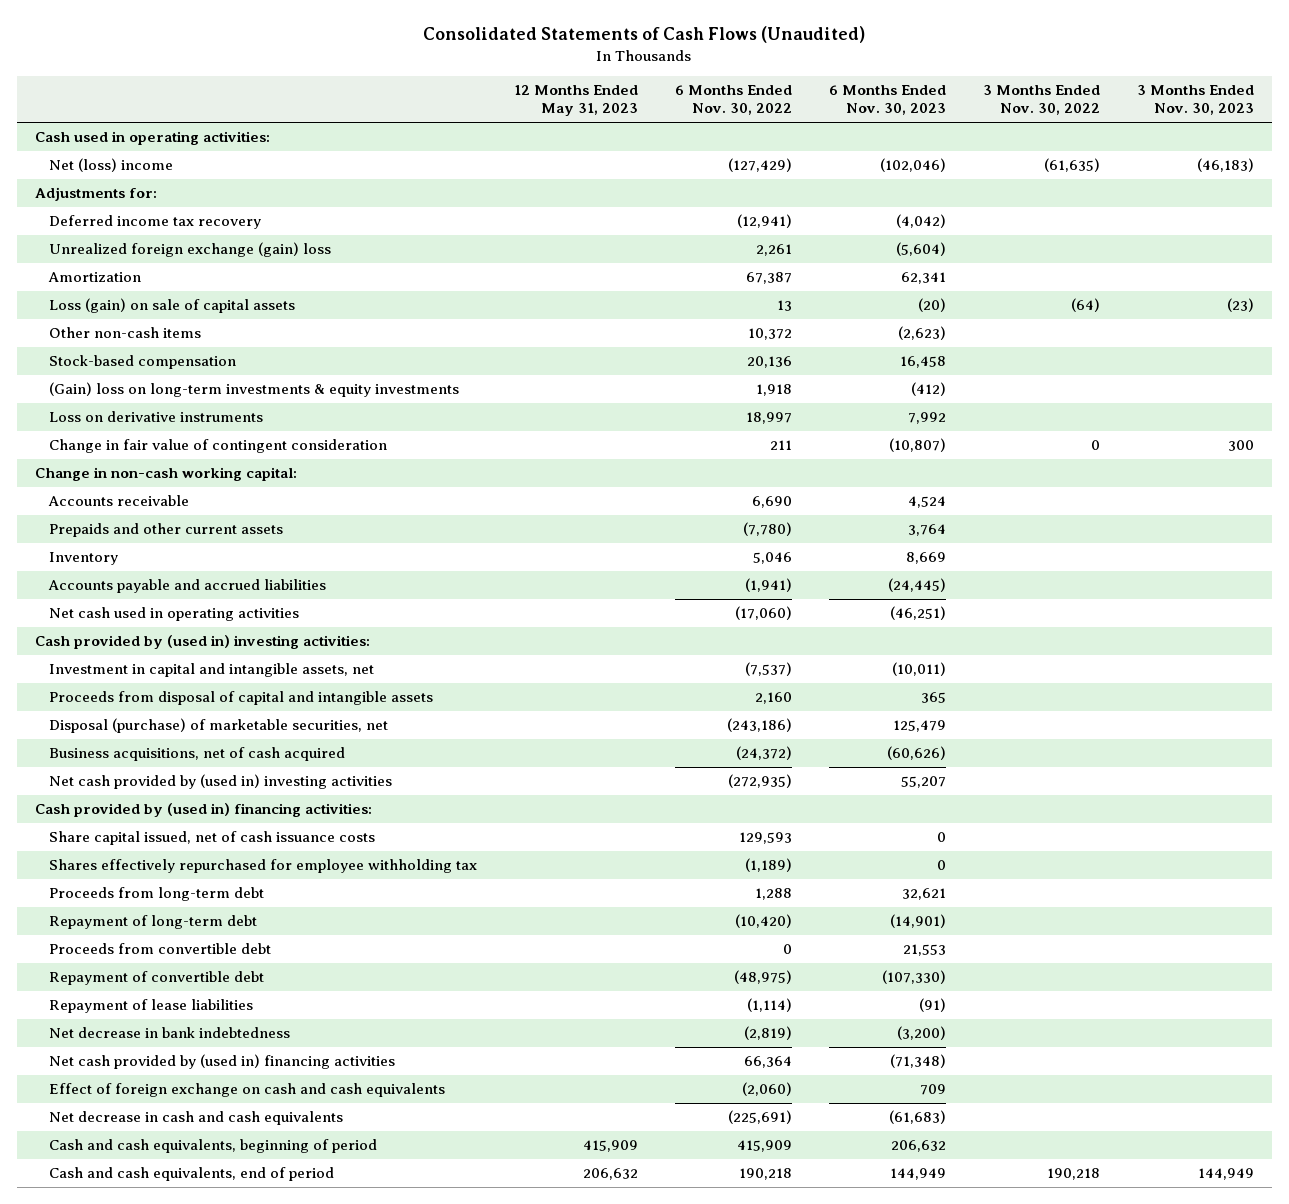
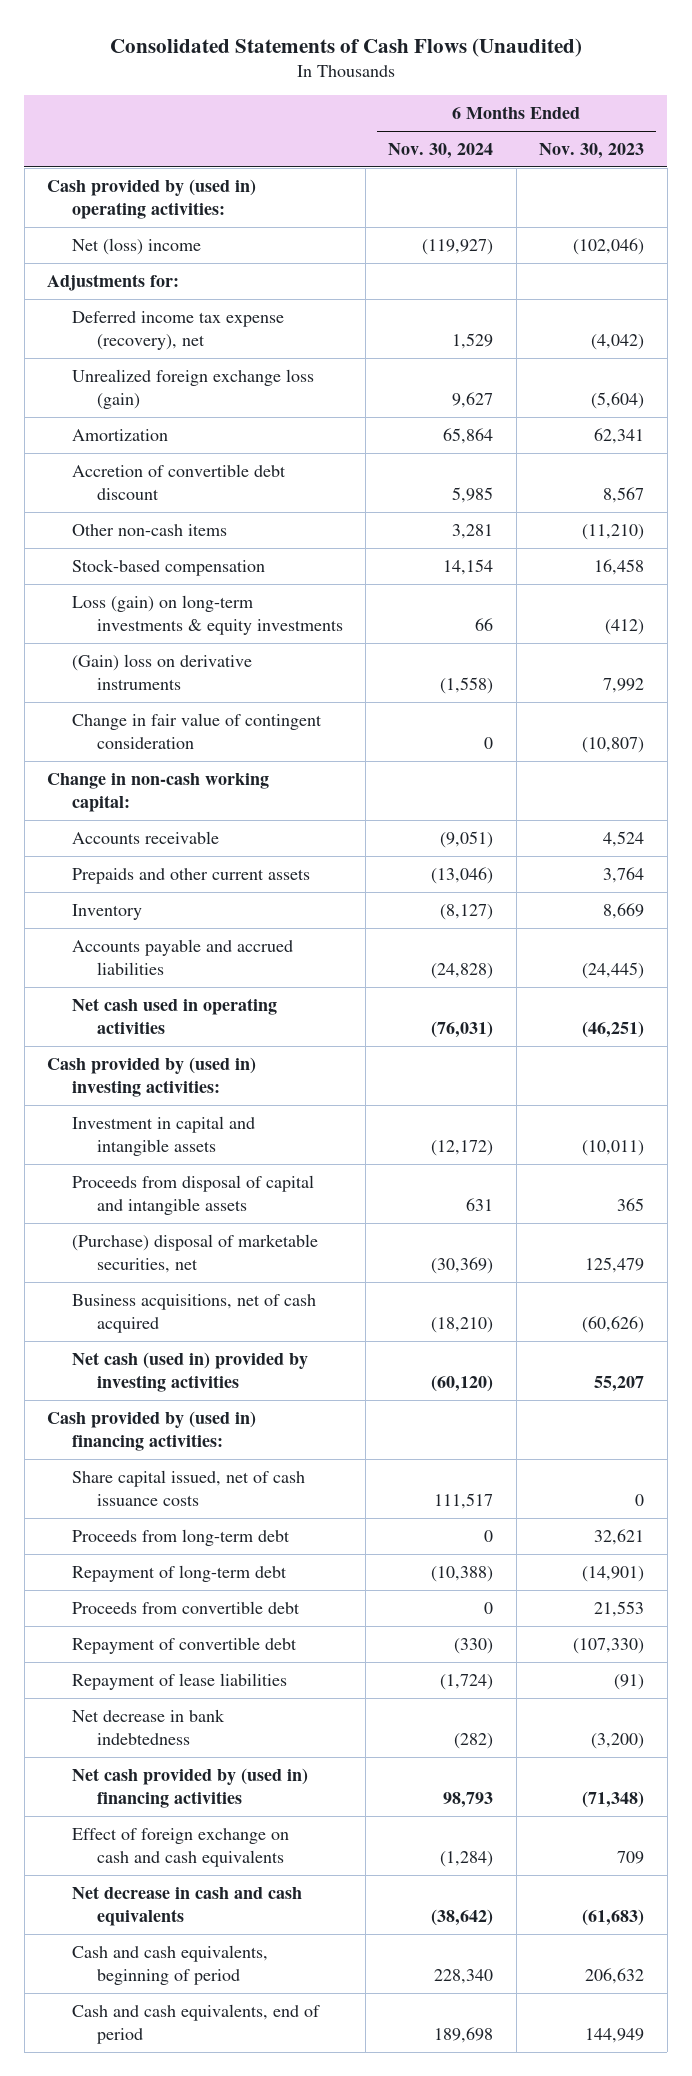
[514,85,639,117] 12 Months Ended May 31, 2023 -> none
[675,85,793,116] 6 Months Ended Nov. 30, 2022 -> none
[982,85,1100,116] 3 Months Ended Nov. 30, 2022 -> none
[1136,85,1254,116] 3 Months Ended Nov. 30, 2023 -> none
none -> [388,142,494,159] Nov. 30, 2024
[35,131,271,146] Cash used in operating activities: -> [47,178,257,219] Cash provided by (used in) operating activities:
[49,215,262,230] Deferred income tax recovery -> [71,310,284,350] Deferred income tax expense (recovery), net
[49,242,332,258] Unrealized foreign exchange (gain) loss -> [71,368,314,409] Unrealized foreign exchange loss (gain)
[49,298,296,314] Loss (gain) on sale of capital assets -> none
none -> [71,463,286,500] Accretion of convertible debt discount
[897,326,946,341] (2,623) -> [582,523,645,540] (11,210)
[49,382,460,398] (Gain) loss on long-term investments & equity investments -> [71,594,343,635] Loss (gain) on long-term investments & equity investments
[49,411,264,423] Loss on derivative instruments -> [71,653,252,690] (Gain) loss on derivative instruments
[49,663,375,678] Investment in capital and intangible assets, net -> [71,1115,255,1156] Investment in capital and intangible assets
[49,718,389,734] Disposal (purchase) of marketable securities, net -> [71,1233,318,1273] (Purchase) disposal of marketable securities, net
[49,774,393,790] Net cash provided by (used in) investing activities -> [71,1351,308,1392] Net cash (used in) provided by investing activities
[49,859,478,874] Shares effectively repurchased for employee withholding tax -> none

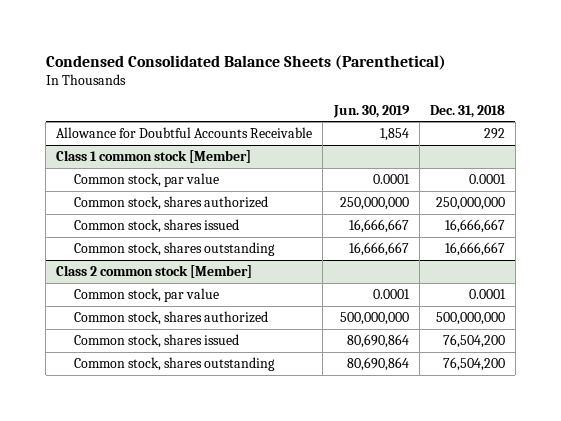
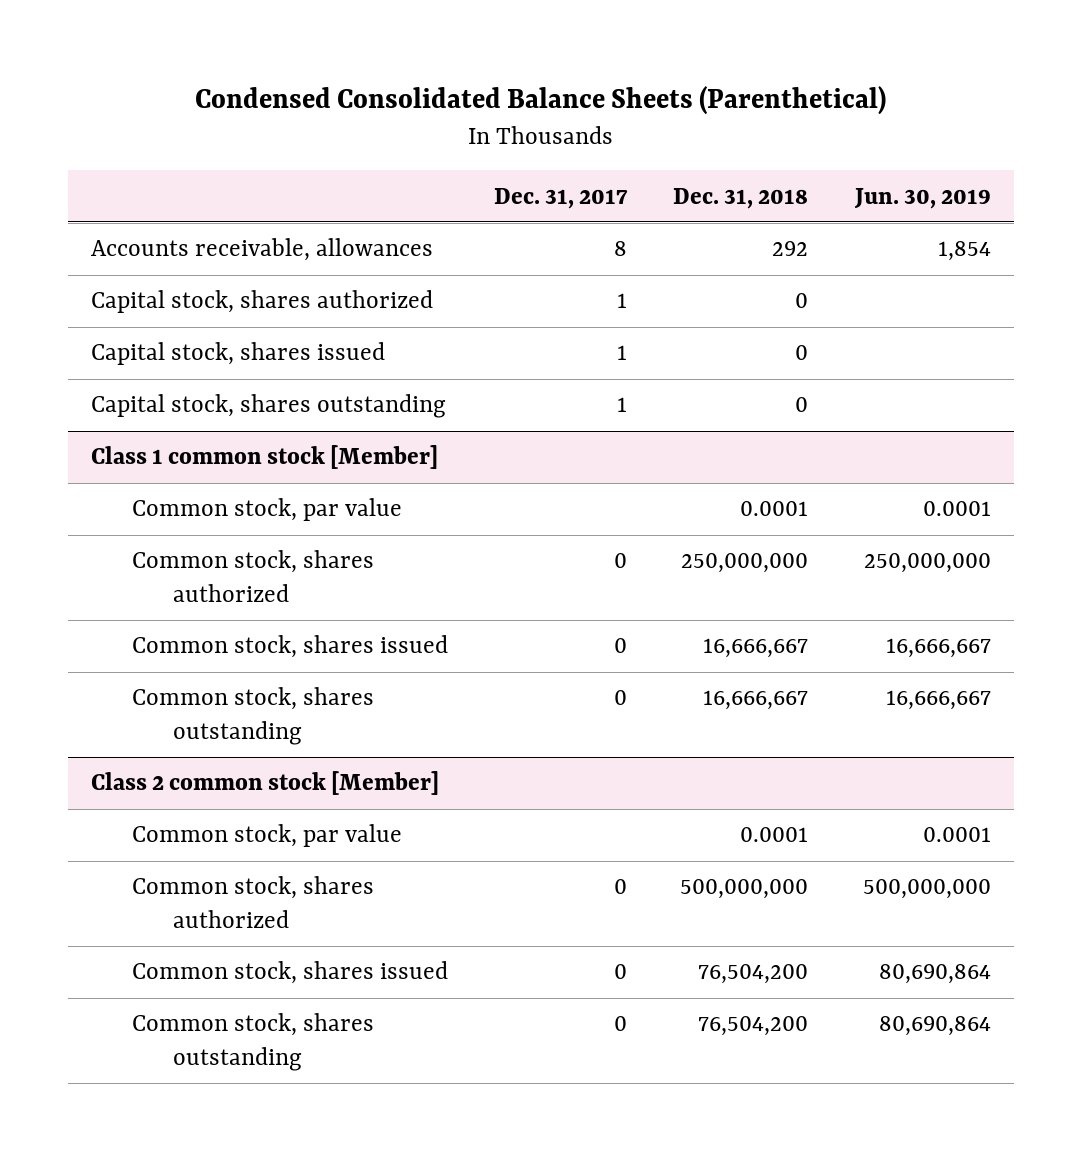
none -> [494,187,629,209] Dec. 31, 2017
[56,126,313,138] Allowance for Doubtful Accounts Receivable -> [90,238,433,262] Accounts receivable, allowances
none -> [90,290,433,314] Capital stock, shares authorized
none -> [90,342,385,366] Capital stock, shares issued
none -> [90,394,446,419] Capital stock, shares outstanding

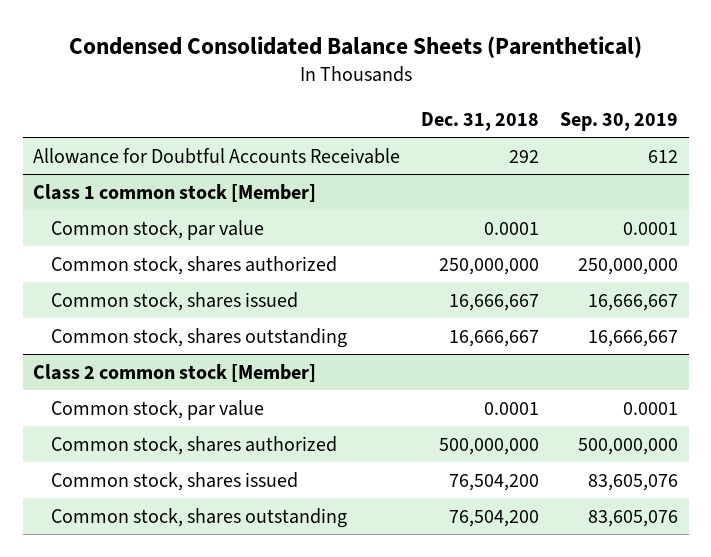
[494,187,629,209] Dec. 31, 2017 -> none
[853,187,991,209] Jun. 30, 2019 -> none
none -> [560,112,679,132] Sep. 30, 2019
[90,290,433,314] Capital stock, shares authorized -> none
[90,342,385,366] Capital stock, shares issued -> none
[90,394,446,419] Capital stock, shares outstanding -> none
[90,238,433,262] Accounts receivable, allowances -> [33,147,401,164] Allowance for Doubtful Accounts Receivable

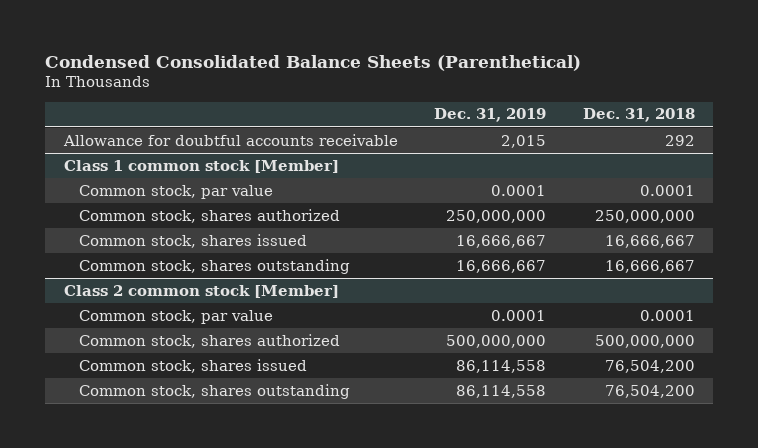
[560,112,679,132] Sep. 30, 2019 -> none
none -> [434,108,547,123] Dec. 31, 2019
[33,147,401,164] Allowance for Doubtful Accounts Receivable -> [62,133,398,146] Allowance for doubtful accounts receivable

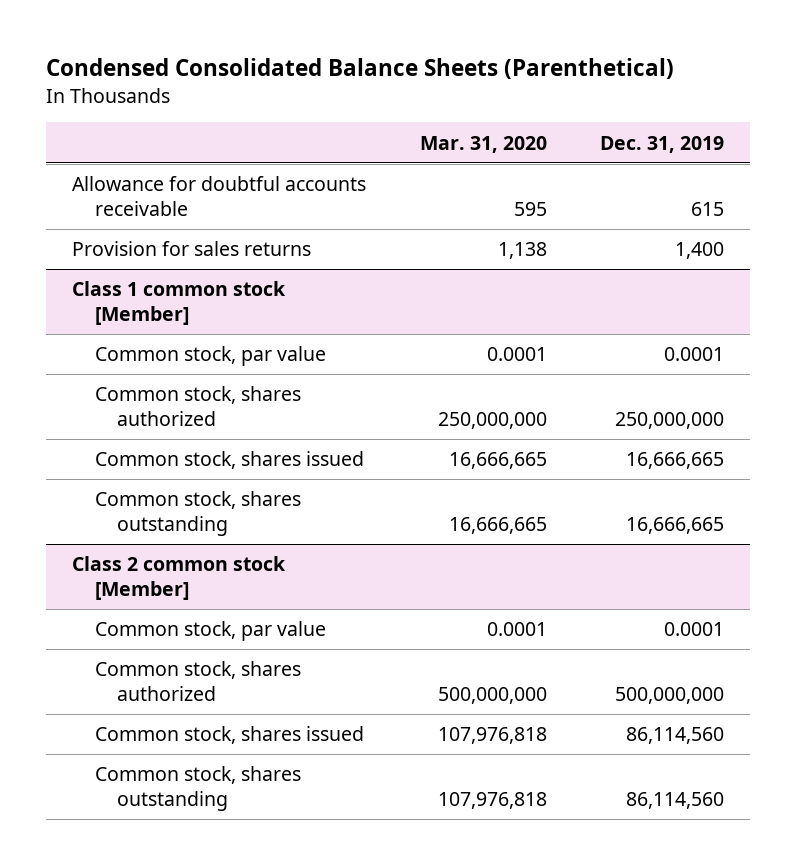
[582,108,695,123] Dec. 31, 2018 -> none
none -> [419,135,547,153] Mar. 31, 2020
[501,134,547,148] 2,015 -> [690,202,724,217] 615
none -> [72,241,312,257] Provision for sales returns
[456,234,547,248] 16,666,667 -> [625,452,724,470] 16,666,665
[456,259,547,273] 16,666,667 -> [625,517,724,535] 16,666,665
[456,359,547,373] 86,114,558 -> [625,727,724,745] 86,114,560
[456,384,547,398] 86,114,558 -> [625,792,724,810] 86,114,560

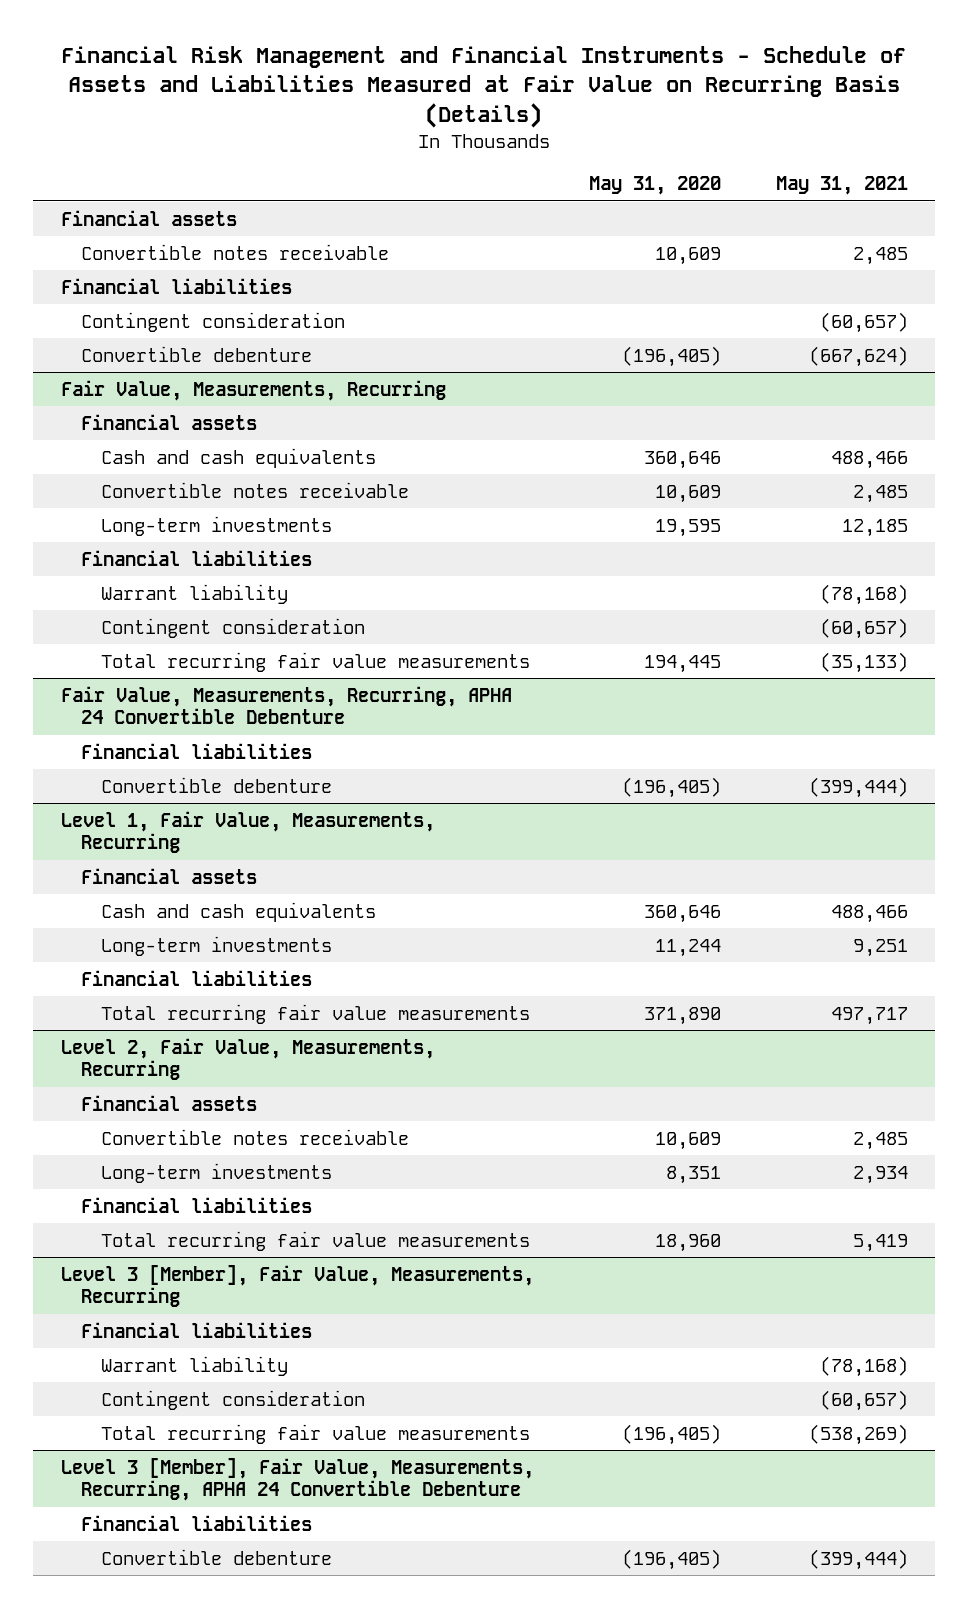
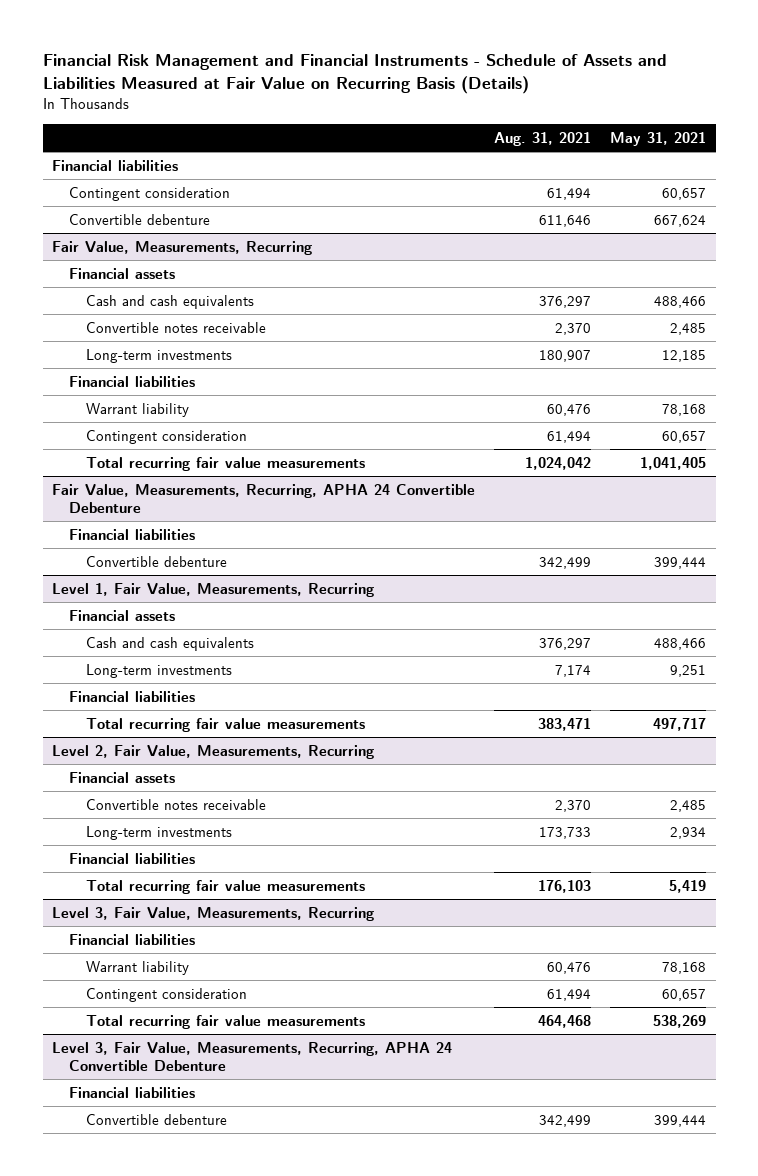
[588,176,721,196] May 31, 2020 -> none
none -> [494,131,592,146] Aug. 31, 2021
[60,209,237,226] Financial assets -> none
[80,243,389,260] Convertible notes receivable -> none
[819,311,908,333] (60,657) -> [662,187,707,200] 60,657
[808,345,908,367] (667,624) -> [654,214,707,227] 667,624
[819,583,908,605] (78,168) -> [662,403,707,416] 78,168
[819,617,908,639] (60,657) -> [662,430,707,443] 60,657
[819,651,908,673] (35,133) -> [640,456,707,470] 1,041,405
[808,776,908,798] (399,444) -> [654,556,707,569] 399,444
[60,1264,534,1308] Level 3 [Member], Fair Value, Measurements, Recurring -> [52,906,375,921] Level 3, Fair Value, Measurements, Recurring
[819,1355,908,1377] (78,168) -> [662,961,707,974] 78,168
[819,1389,908,1411] (60,657) -> [662,988,707,1001] 60,657
[808,1423,908,1445] (538,269) -> [653,1014,707,1028] 538,269
[60,1457,534,1502] Level 3 [Member], Fair Value, Measurements, Recurring, APHA 24 Convertible Debenture -> [52,1041,453,1071] Level 3, Fair Value, Measurements, Recurring, APHA 24 Convertible Debenture
[808,1548,908,1570] (399,444) -> [654,1114,707,1127] 399,444

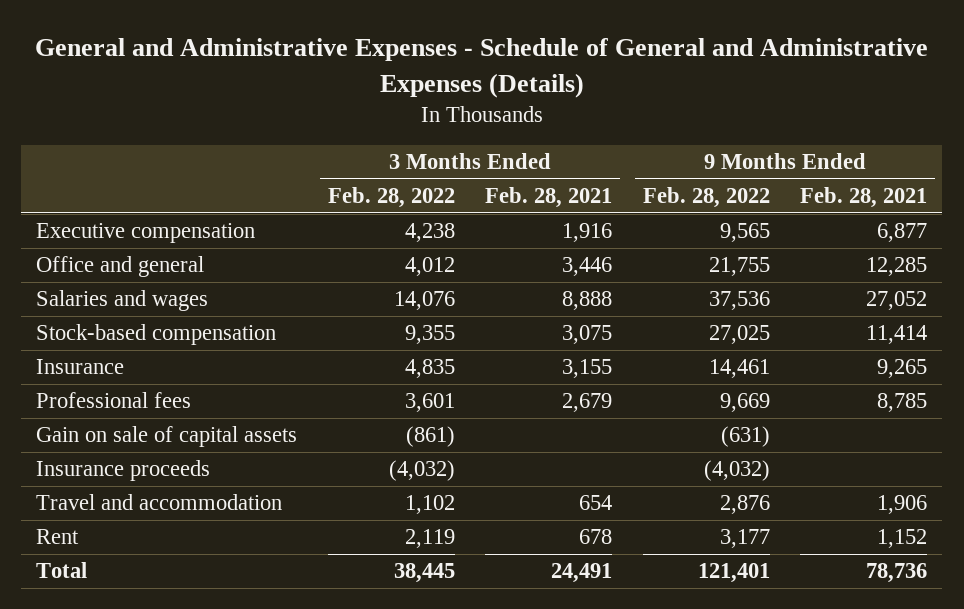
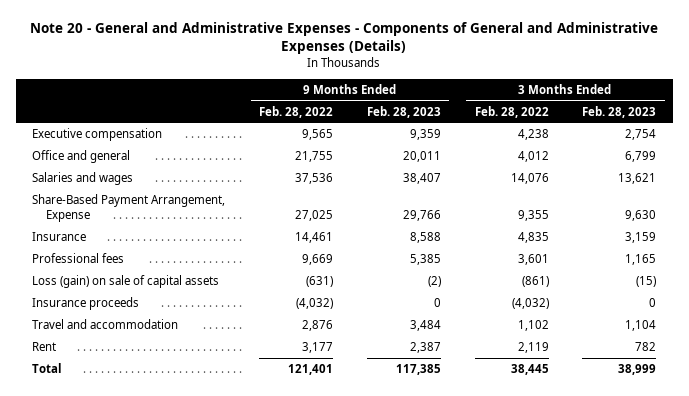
[34,38,928,98] General and Administrative Expenses - Schedule of General and Administrative Expenses (Details) -> [30,22,659,55] Note 20 - General and Administrative Expenses - Components of General and Administrative Expenses (Details)
[485,187,613,209] Feb. 28, 2021 -> none
[800,187,928,209] Feb. 28, 2021 -> none
none -> [366,105,441,118] Feb. 28, 2023
none -> [582,105,657,118] Feb. 28, 2023
[36,324,277,346] Stock-based compensation -> [32,194,226,223] Share-Based Payment Arrangement, Expense
[36,426,298,448] Gain on sale of capital assets -> [32,275,220,289] Loss (gain) on sale of capital assets

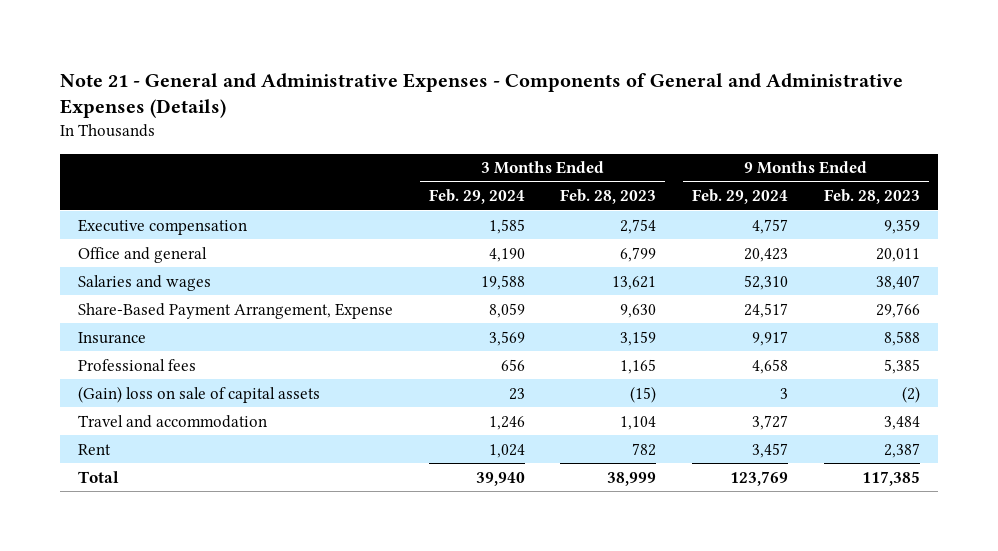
[30,22,659,55] Note 20 - General and Administrative Expenses - Components of General and Administrative Expenses (Details) -> [59,72,903,119] Note 21 - General and Administrative Expenses - Components of General and Administrative Expenses (Details)
[259,105,334,118] Feb. 28, 2022 -> none
[474,105,549,118] Feb. 28, 2022 -> none
none -> [428,189,525,205] Feb. 29, 2024
none -> [692,189,789,205] Feb. 29, 2024
[32,297,140,311] Insurance proceeds -> none
[32,275,220,289] Loss (gain) on sale of capital assets -> [77,385,320,403] (Gain) loss on sale of capital assets

